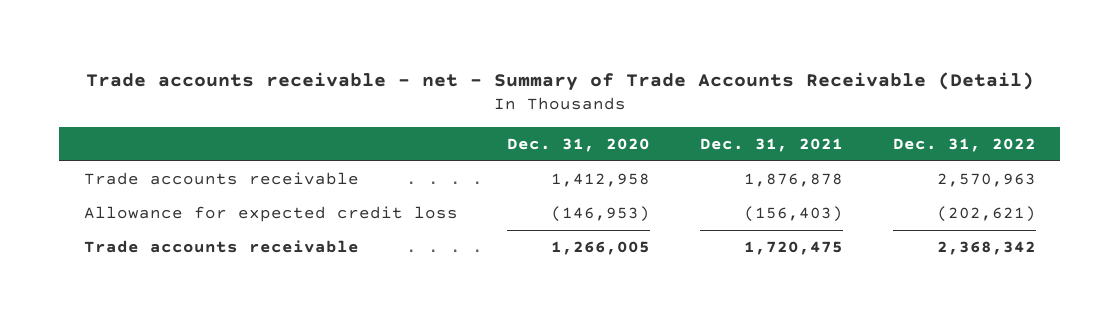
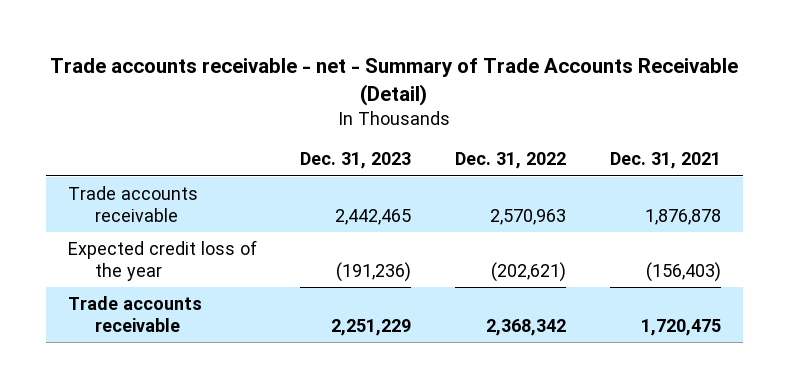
[507,138,651,153] Dec. 31, 2020 -> none
none -> [300,152,412,170] Dec. 31, 2023
[83,206,458,223] Allowance for expected credit loss -> [67,239,257,282] Expected credit loss of the year

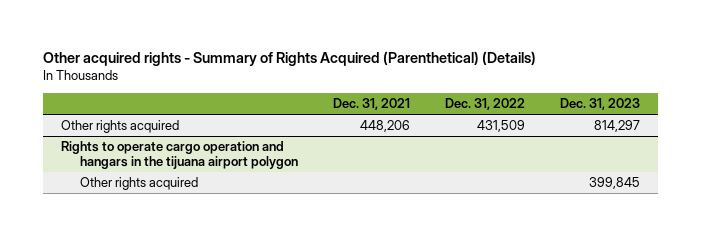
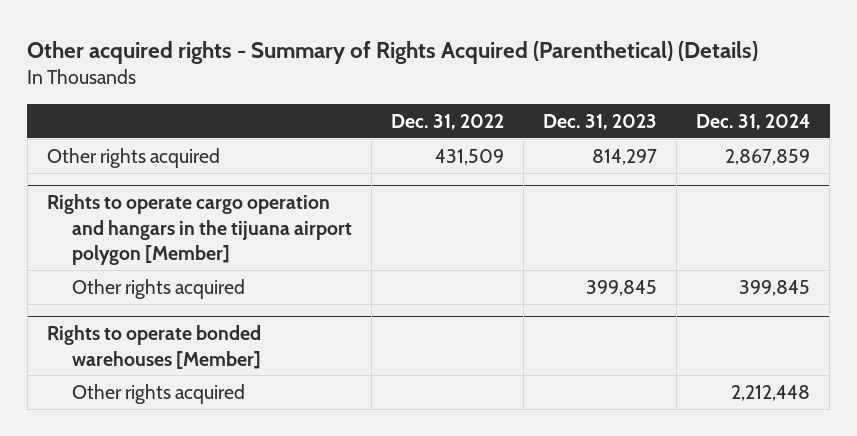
[333,98,411,111] Dec. 31, 2021 -> none
none -> [696,113,811,130] Dec. 31, 2024
[60,141,299,170] Rights to operate cargo operation and hangars in the tijuana airport polygon -> [46,194,353,265] Rights to operate cargo operation and hangars in the tijuana airport polygon [Member]
none -> [46,325,262,369] Rights to operate bonded warehouses [Member]
none -> [72,383,246,404] Other rights acquired

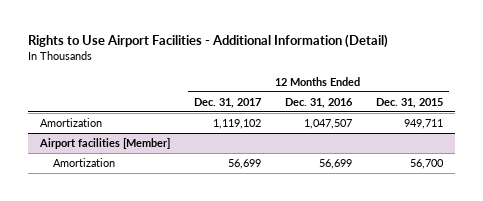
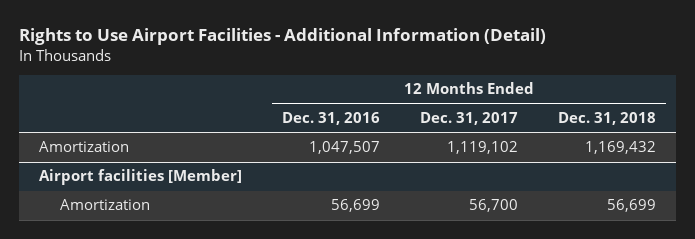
[375,97,443,108] Dec. 31, 2015 -> none
none -> [557,112,656,126] Dec. 31, 2018
[227,159,261,170] 56,699 -> [468,199,518,213] 56,700

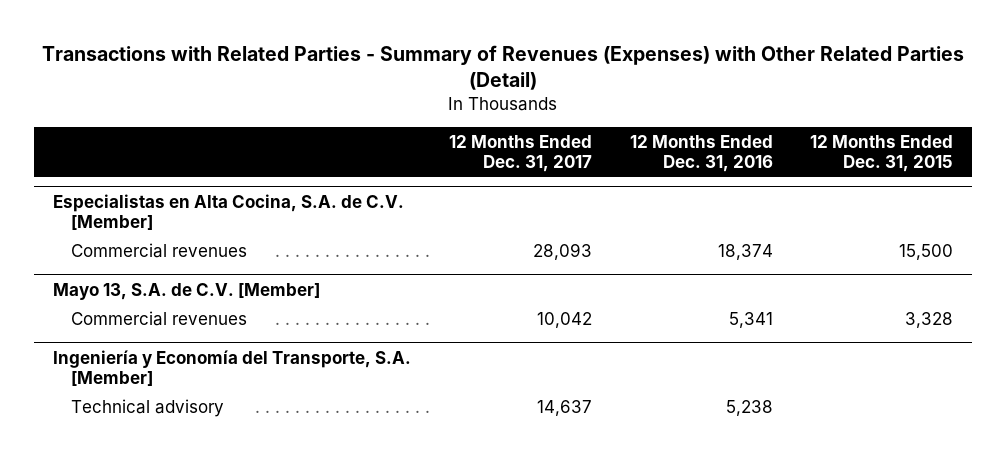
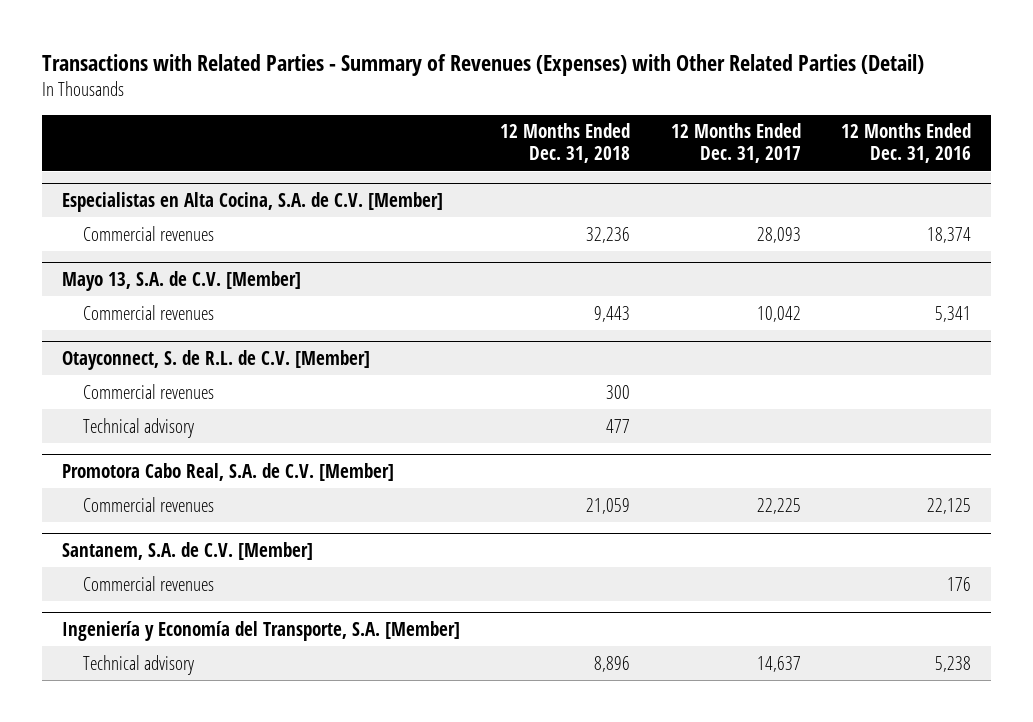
[810,134,954,172] 12 Months Ended Dec. 31, 2015 -> none
none -> [500,123,631,164] 12 Months Ended Dec. 31, 2018
none -> [62,349,371,370] Otayconnect, S. de R.L. de C.V. [Member]
none -> [82,383,214,399] Commercial revenues
none -> [82,417,194,438] Technical advisory
none -> [62,462,395,481] Promotora Cabo Real, S.A. de C.V. [Member]
none -> [82,496,214,512] Commercial revenues
none -> [62,541,314,560] Santanem, S.A. de C.V. [Member]
none -> [82,575,214,591] Commercial revenues

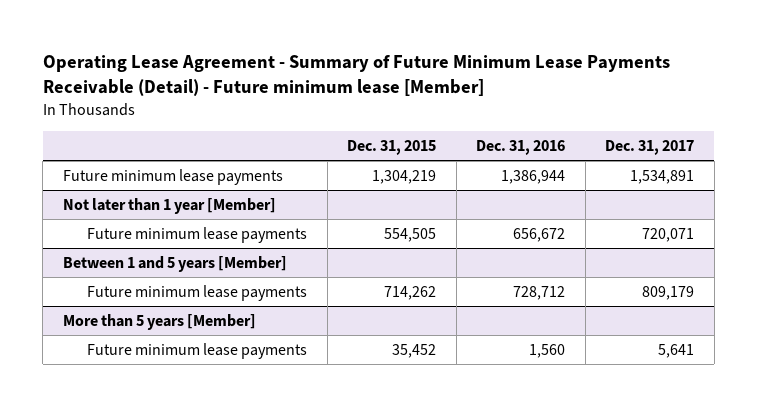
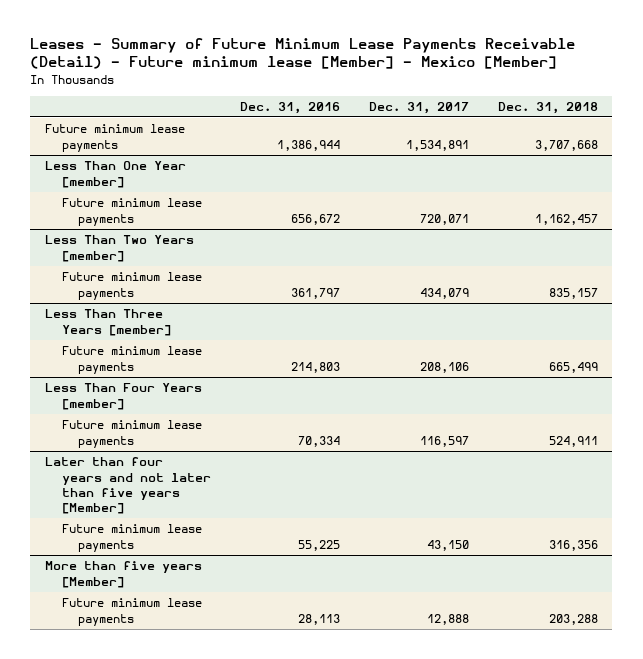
[42,55,670,97] Operating Lease Agreement - Summary of Future Minimum Lease Payments Receivable (Detail) - Future minimum lease [Member] -> [30,37,576,70] Leases - Summary of Future Minimum Lease Payments Receivable (Detail) - Future minimum lease [Member] - Mexico [Member]
[347,140,437,156] Dec. 31, 2015 -> none
none -> [497,101,598,114] Dec. 31, 2018
[63,197,277,214] Not later than 1 year [Member] -> [44,161,186,188] Less Than One Year [member]
[63,255,288,272] Between 1 and 5 years [Member] -> [44,235,194,262] Less Than Two Years [member]
[513,285,566,300] 728,712 -> [290,287,340,299] 361,797
[642,285,695,300] 809,179 -> [419,287,469,299] 434,079
[63,313,257,330] More than 5 years [Member] -> [44,309,171,336] Less Than Three Years [member]
[529,343,566,358] 1,560 -> [290,361,340,373] 214,803
[658,343,695,358] 5,641 -> [419,361,469,373] 208,106
none -> [44,383,202,410] Less Than Four Years [member]
none -> [61,420,202,448] Future minimum lease payments
none -> [44,457,211,515] Later than four years and not later than five years [Member]
none -> [61,524,202,552] Future minimum lease payments
none -> [44,561,202,588] More than five years [Member]
none -> [61,598,202,626] Future minimum lease payments

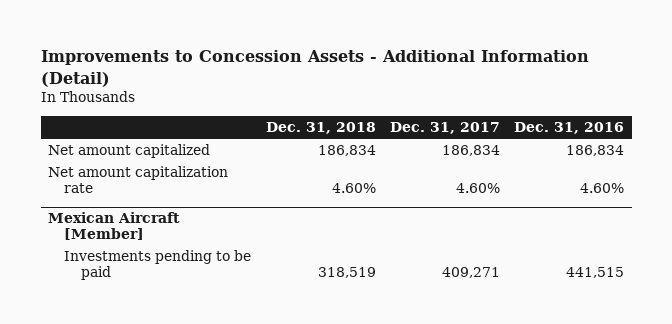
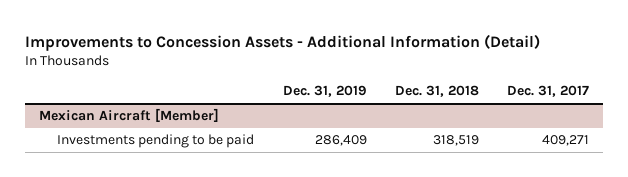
[514,122,625,135] Dec. 31, 2016 -> none
none -> [282,85,367,98] Dec. 31, 2019
[47,144,210,159] Net amount capitalized -> none
[47,166,228,194] Net amount capitalization rate -> none

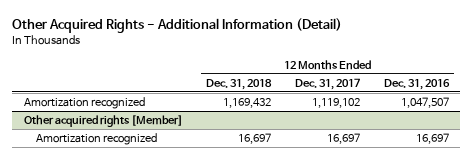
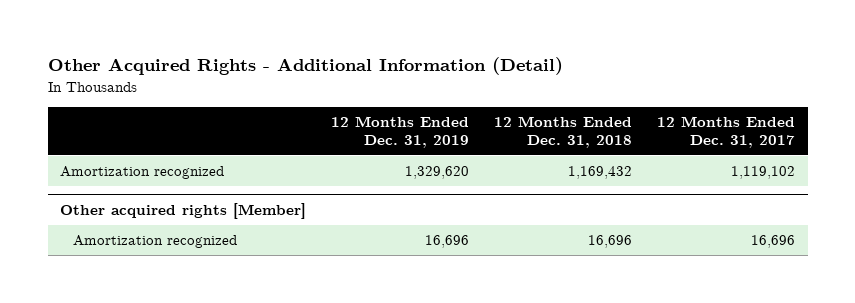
[383,78,450,90] Dec. 31, 2016 -> none
none -> [331,116,470,149] 12 Months Ended Dec. 31, 2019
[238,133,272,145] 16,697 -> [588,235,633,249] 16,696
[327,133,361,145] 16,697 -> [751,235,796,249] 16,696

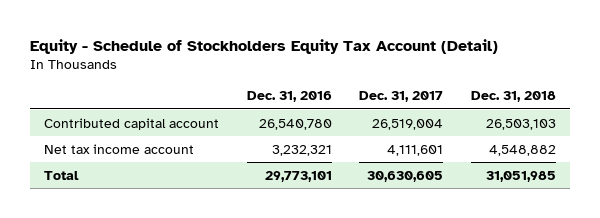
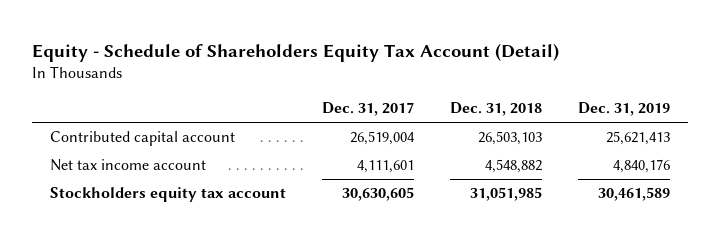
[29,38,498,54] Equity - Schedule of Stockholders Equity Tax Account (Detail) -> [31,42,559,62] Equity - Schedule of Shareholders Equity Tax Account (Detail)
[246,91,332,103] Dec. 31, 2016 -> none
none -> [578,102,671,117] Dec. 31, 2019
[43,170,79,180] Total -> [49,187,286,203] Stockholders equity tax account

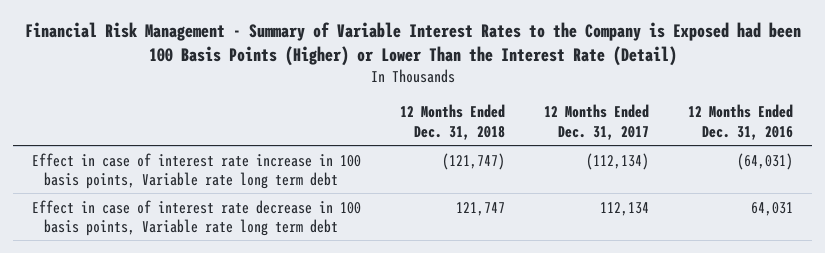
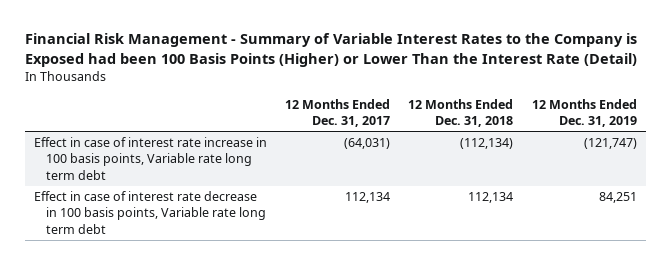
[687,104,793,140] 12 Months Ended Dec. 31, 2016 -> none
none -> [531,98,637,127] 12 Months Ended Dec. 31, 2019
[442,152,506,170] (121,747) -> [460,138,514,150] (112,134)
[585,152,649,170] (112,134) -> [344,138,391,150] (64,031)
[456,201,506,216] 121,747 -> [468,192,514,204] 112,134

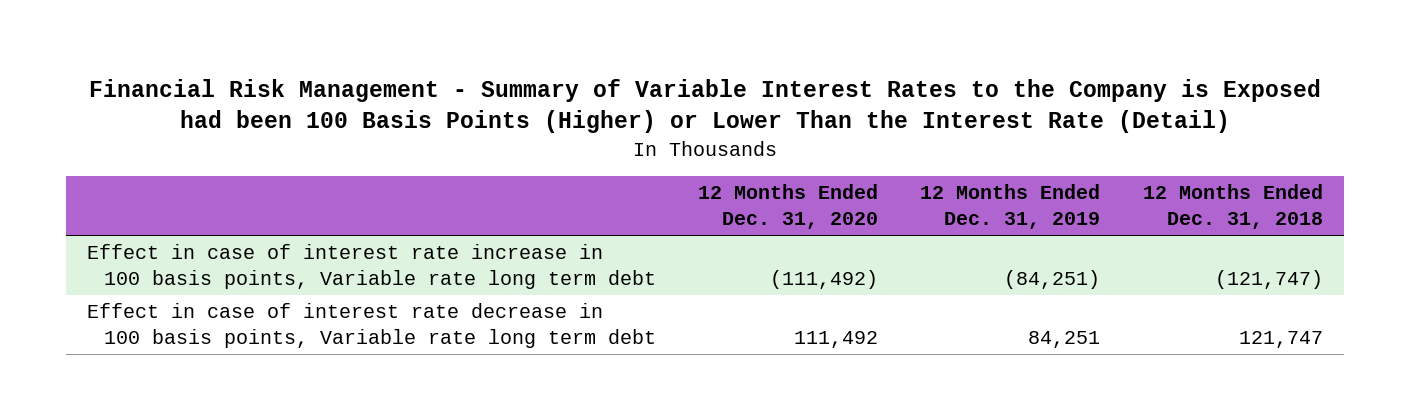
[285,98,391,127] 12 Months Ended Dec. 31, 2017 -> none
none -> [698,184,879,230] 12 Months Ended Dec. 31, 2020
[460,138,514,150] (112,134) -> [1214,270,1323,290] (121,747)
[583,138,637,150] (121,747) -> [1004,270,1101,290] (84,251)
[468,192,514,204] 112,134 -> [1238,331,1323,349] 121,747

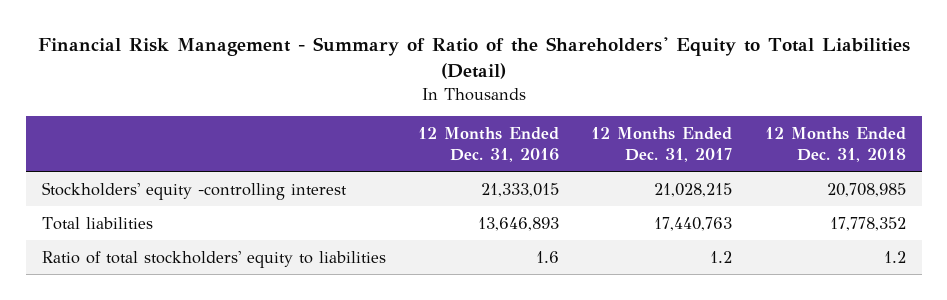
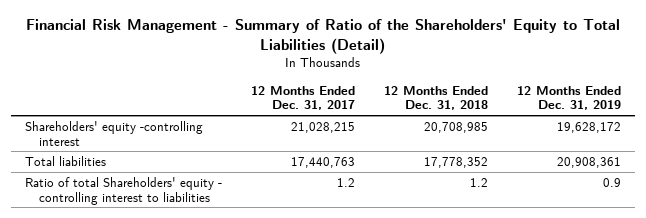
[418,127,560,162] 12 Months Ended Dec. 31, 2016 -> none
none -> [516,85,621,111] 12 Months Ended Dec. 31, 2019
[41,181,347,200] Stockholders' equity -controlling interest -> [25,120,204,146] Shareholders' equity -controlling interest
[41,250,386,268] Ratio of total stockholders' equity to liabilities -> [25,176,223,205] Ratio of total Shareholders' equity - controlling interest to liabilities

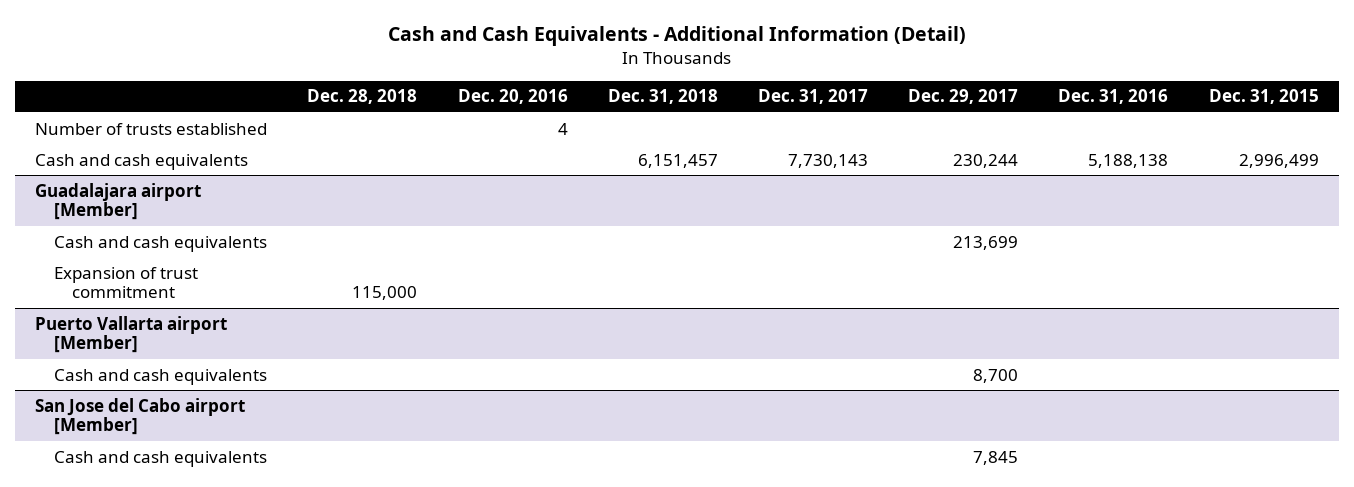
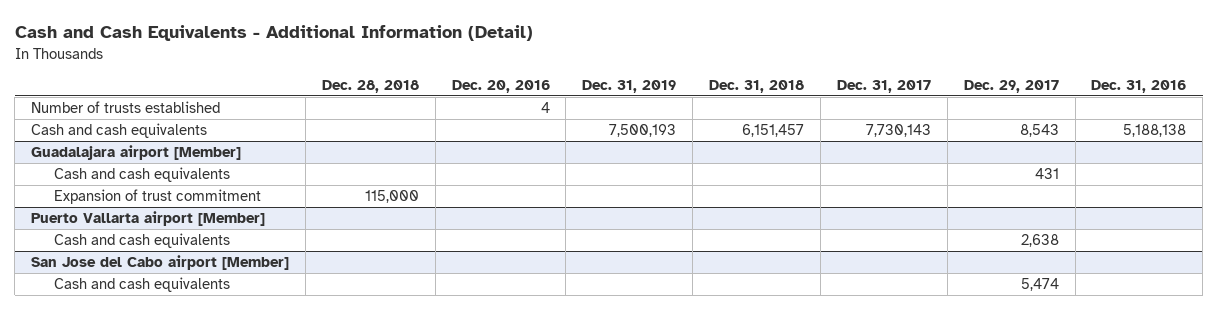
[1208,89,1319,105] Dec. 31, 2015 -> none
none -> [582,79,677,93] Dec. 31, 2019
[953,153,1019,168] 230,244 -> [1019,124,1059,138] 8,543
[953,235,1019,250] 213,699 -> [1034,168,1059,180] 431
[973,368,1019,383] 8,700 -> [1020,234,1059,248] 2,638
[973,450,1019,465] 7,845 -> [1020,278,1059,292] 5,474

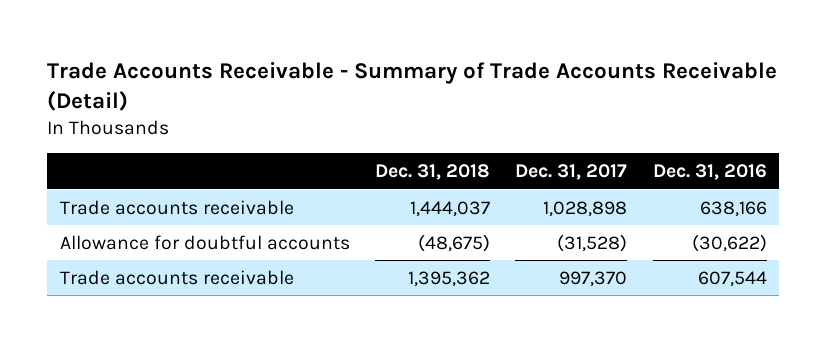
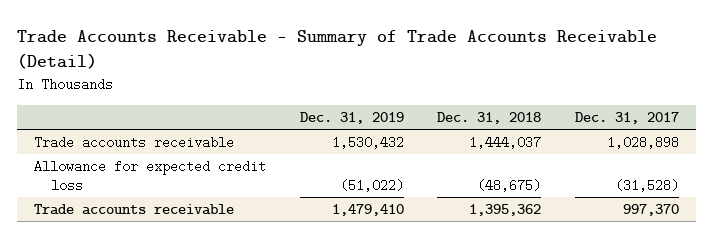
[652,164,767,181] Dec. 31, 2016 -> none
none -> [299,112,404,125] Dec. 31, 2019
[60,234,351,250] Allowance for doubtful accounts -> [34,159,267,191] Allowance for expected credit loss

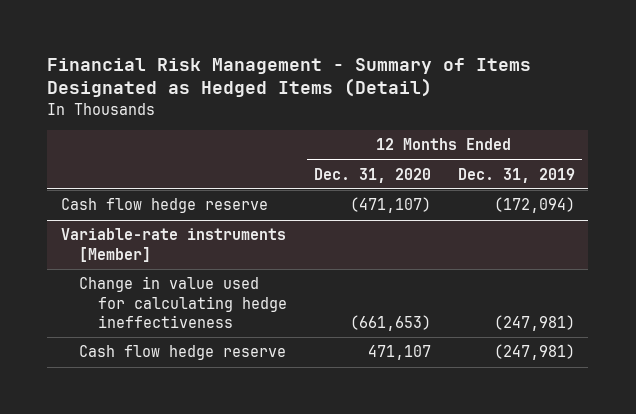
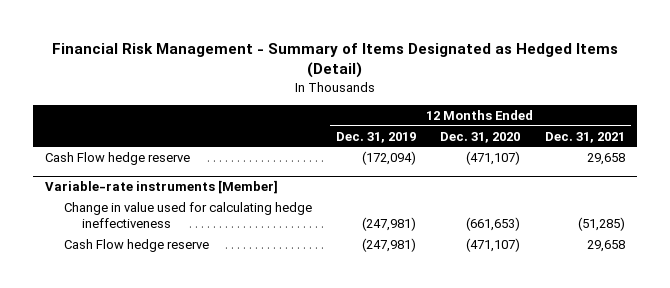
none -> [544,131,625,143] Dec. 31, 2021
[60,198,268,214] Cash flow hedge reserve -> [45,152,191,166] Cash Flow hedge reserve
[79,345,287,361] Cash flow hedge reserve -> [63,239,209,253] Cash Flow hedge reserve
[367,345,431,361] 471,107 -> [466,238,521,253] (471,107)

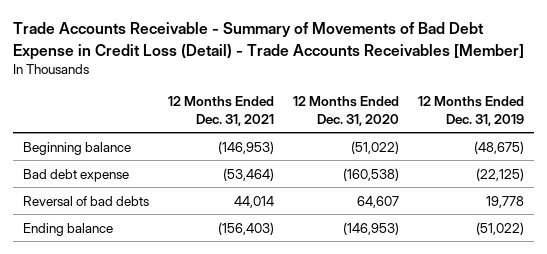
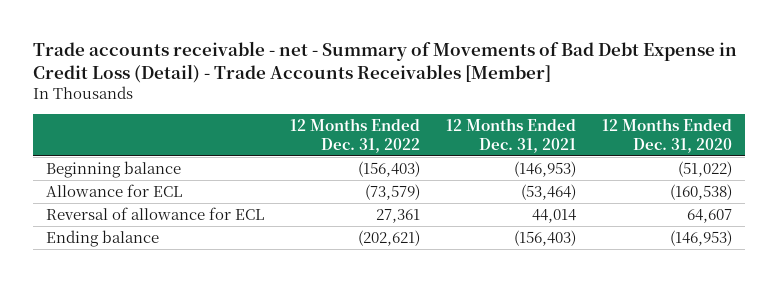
[13,22,525,60] Trade Accounts Receivable - Summary of Movements of Bad Debt Expense in Credit Loss (Detail) - Trade Accounts Receivables [Member] -> [33,40,738,83] Trade accounts receivable - net - Summary of Movements of Bad Debt Expense in Credit Loss (Detail) - Trade Accounts Receivables [Member]
[418,96,525,126] 12 Months Ended Dec. 31, 2019 -> none
none -> [290,117,421,153] 12 Months Ended Dec. 31, 2022
[22,168,129,182] Bad debt expense -> [46,183,183,197] Allowance for ECL
[22,195,149,206] Reversal of bad debts -> [46,206,265,220] Reversal of allowance for ECL

